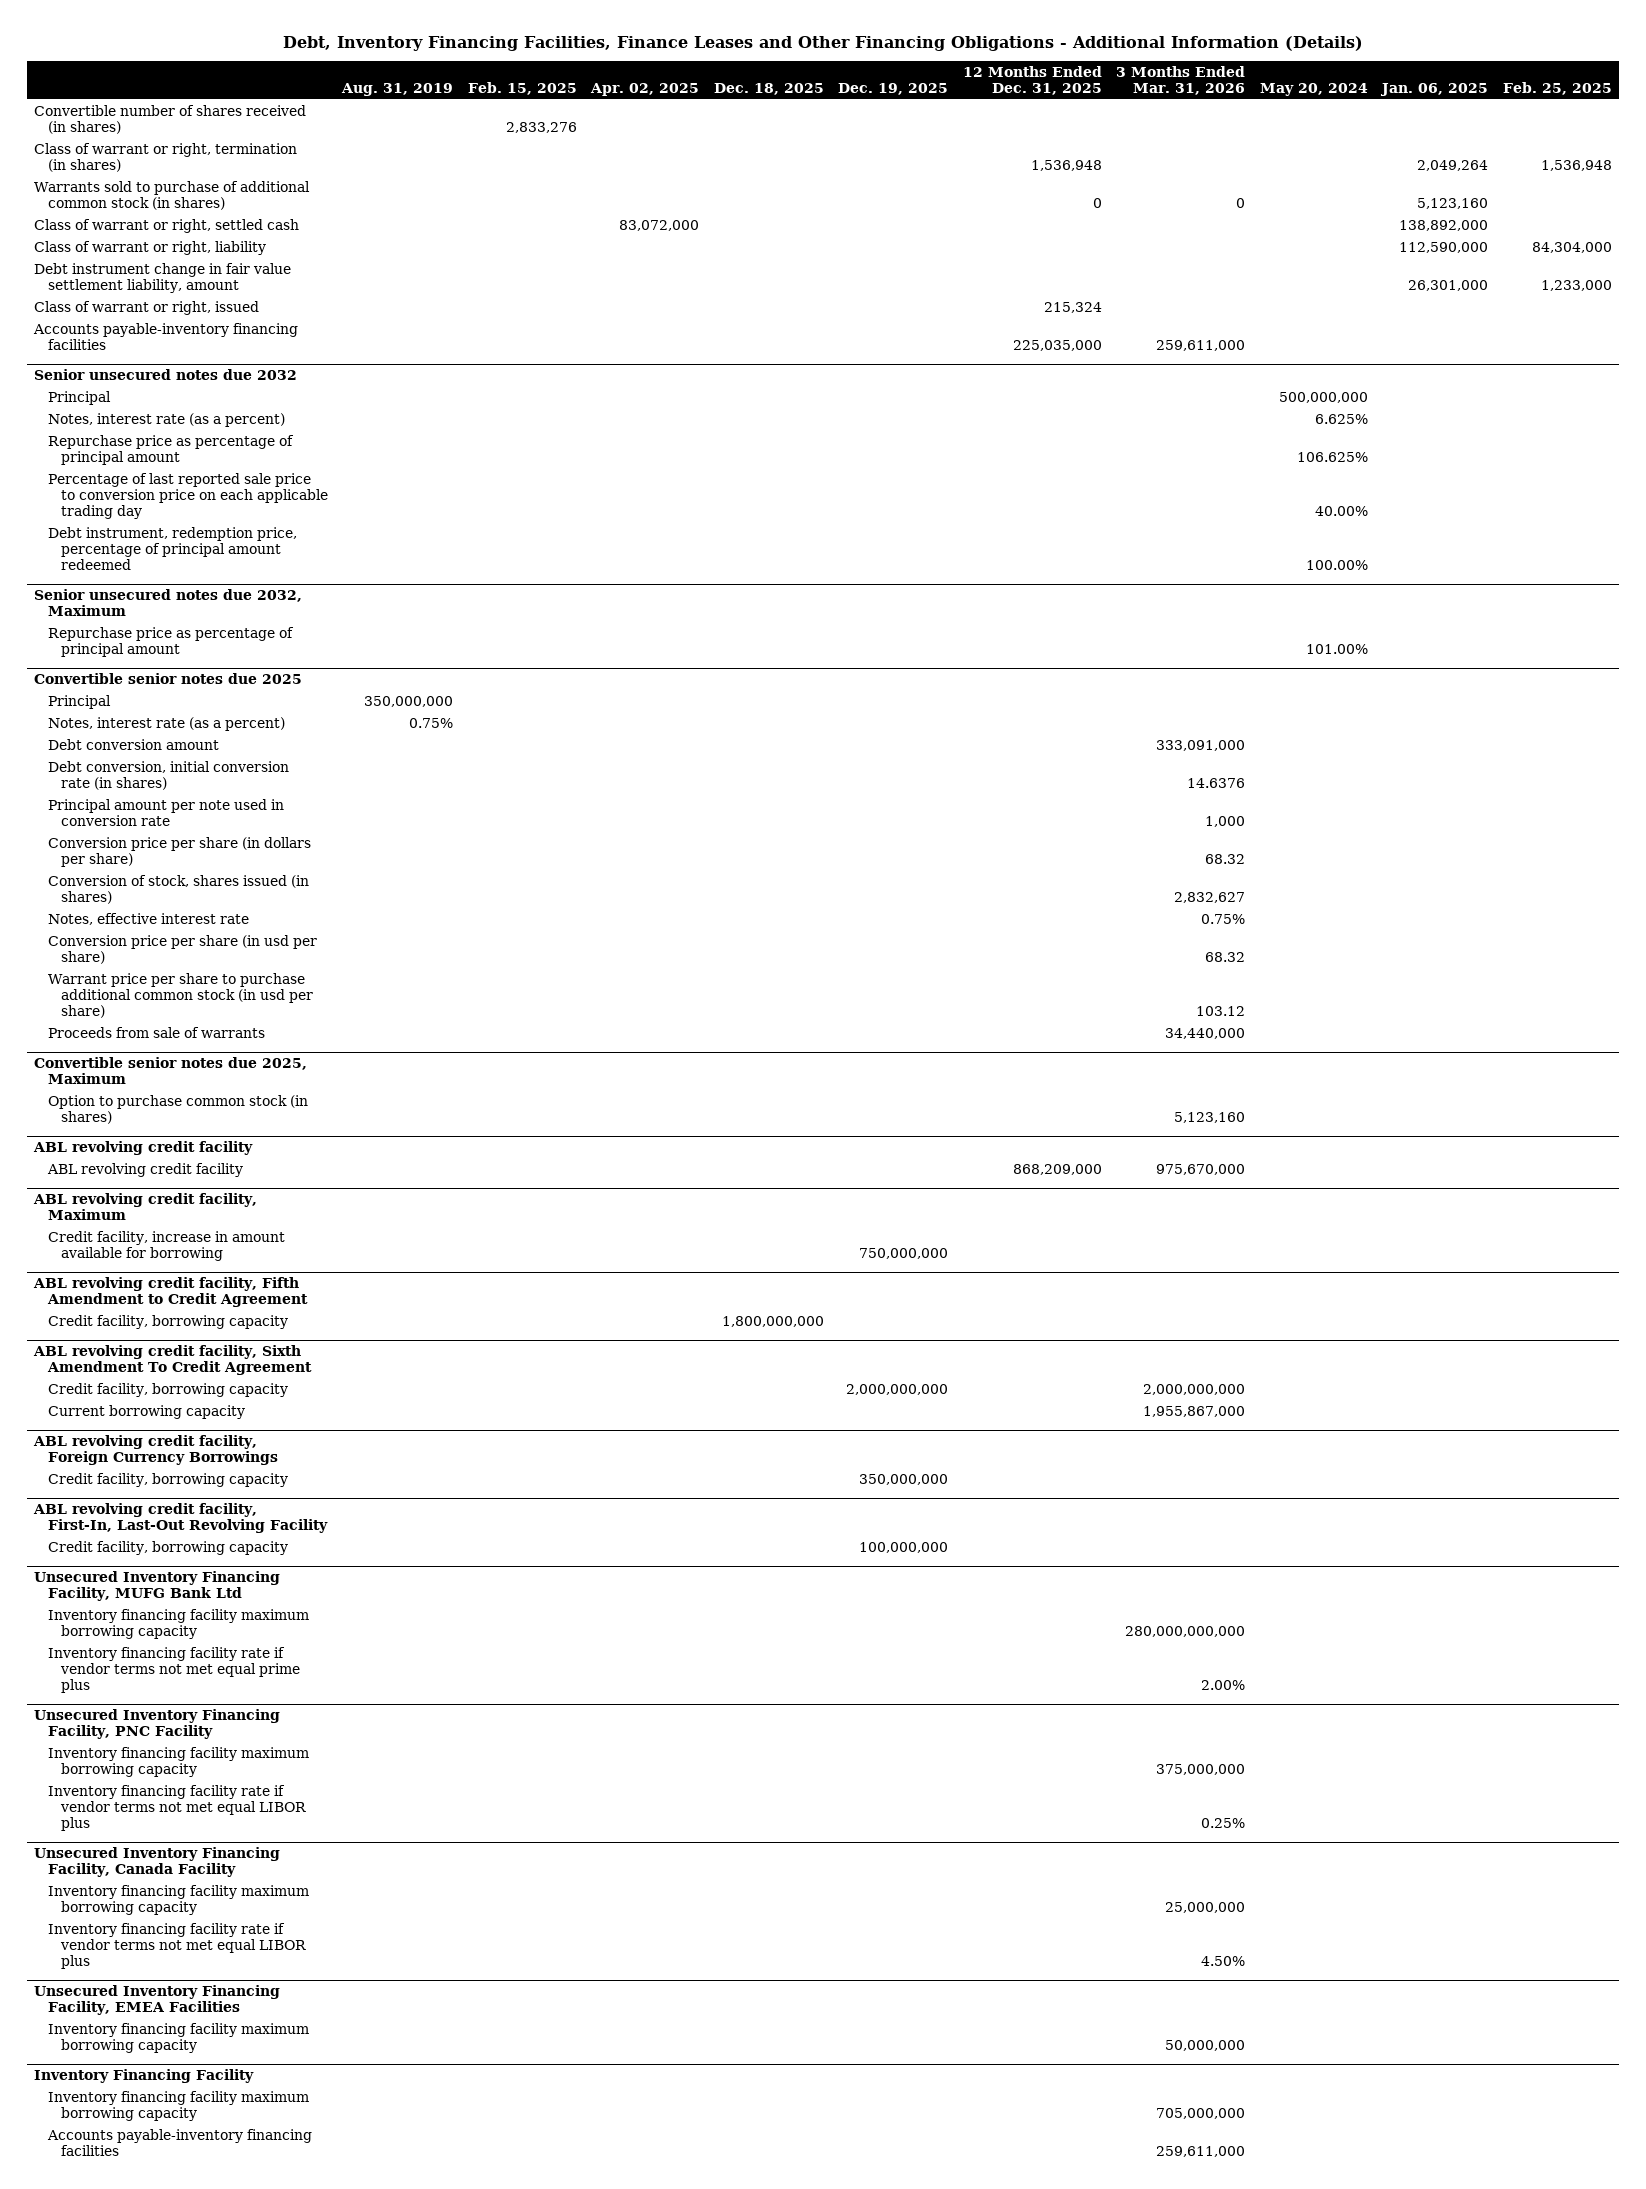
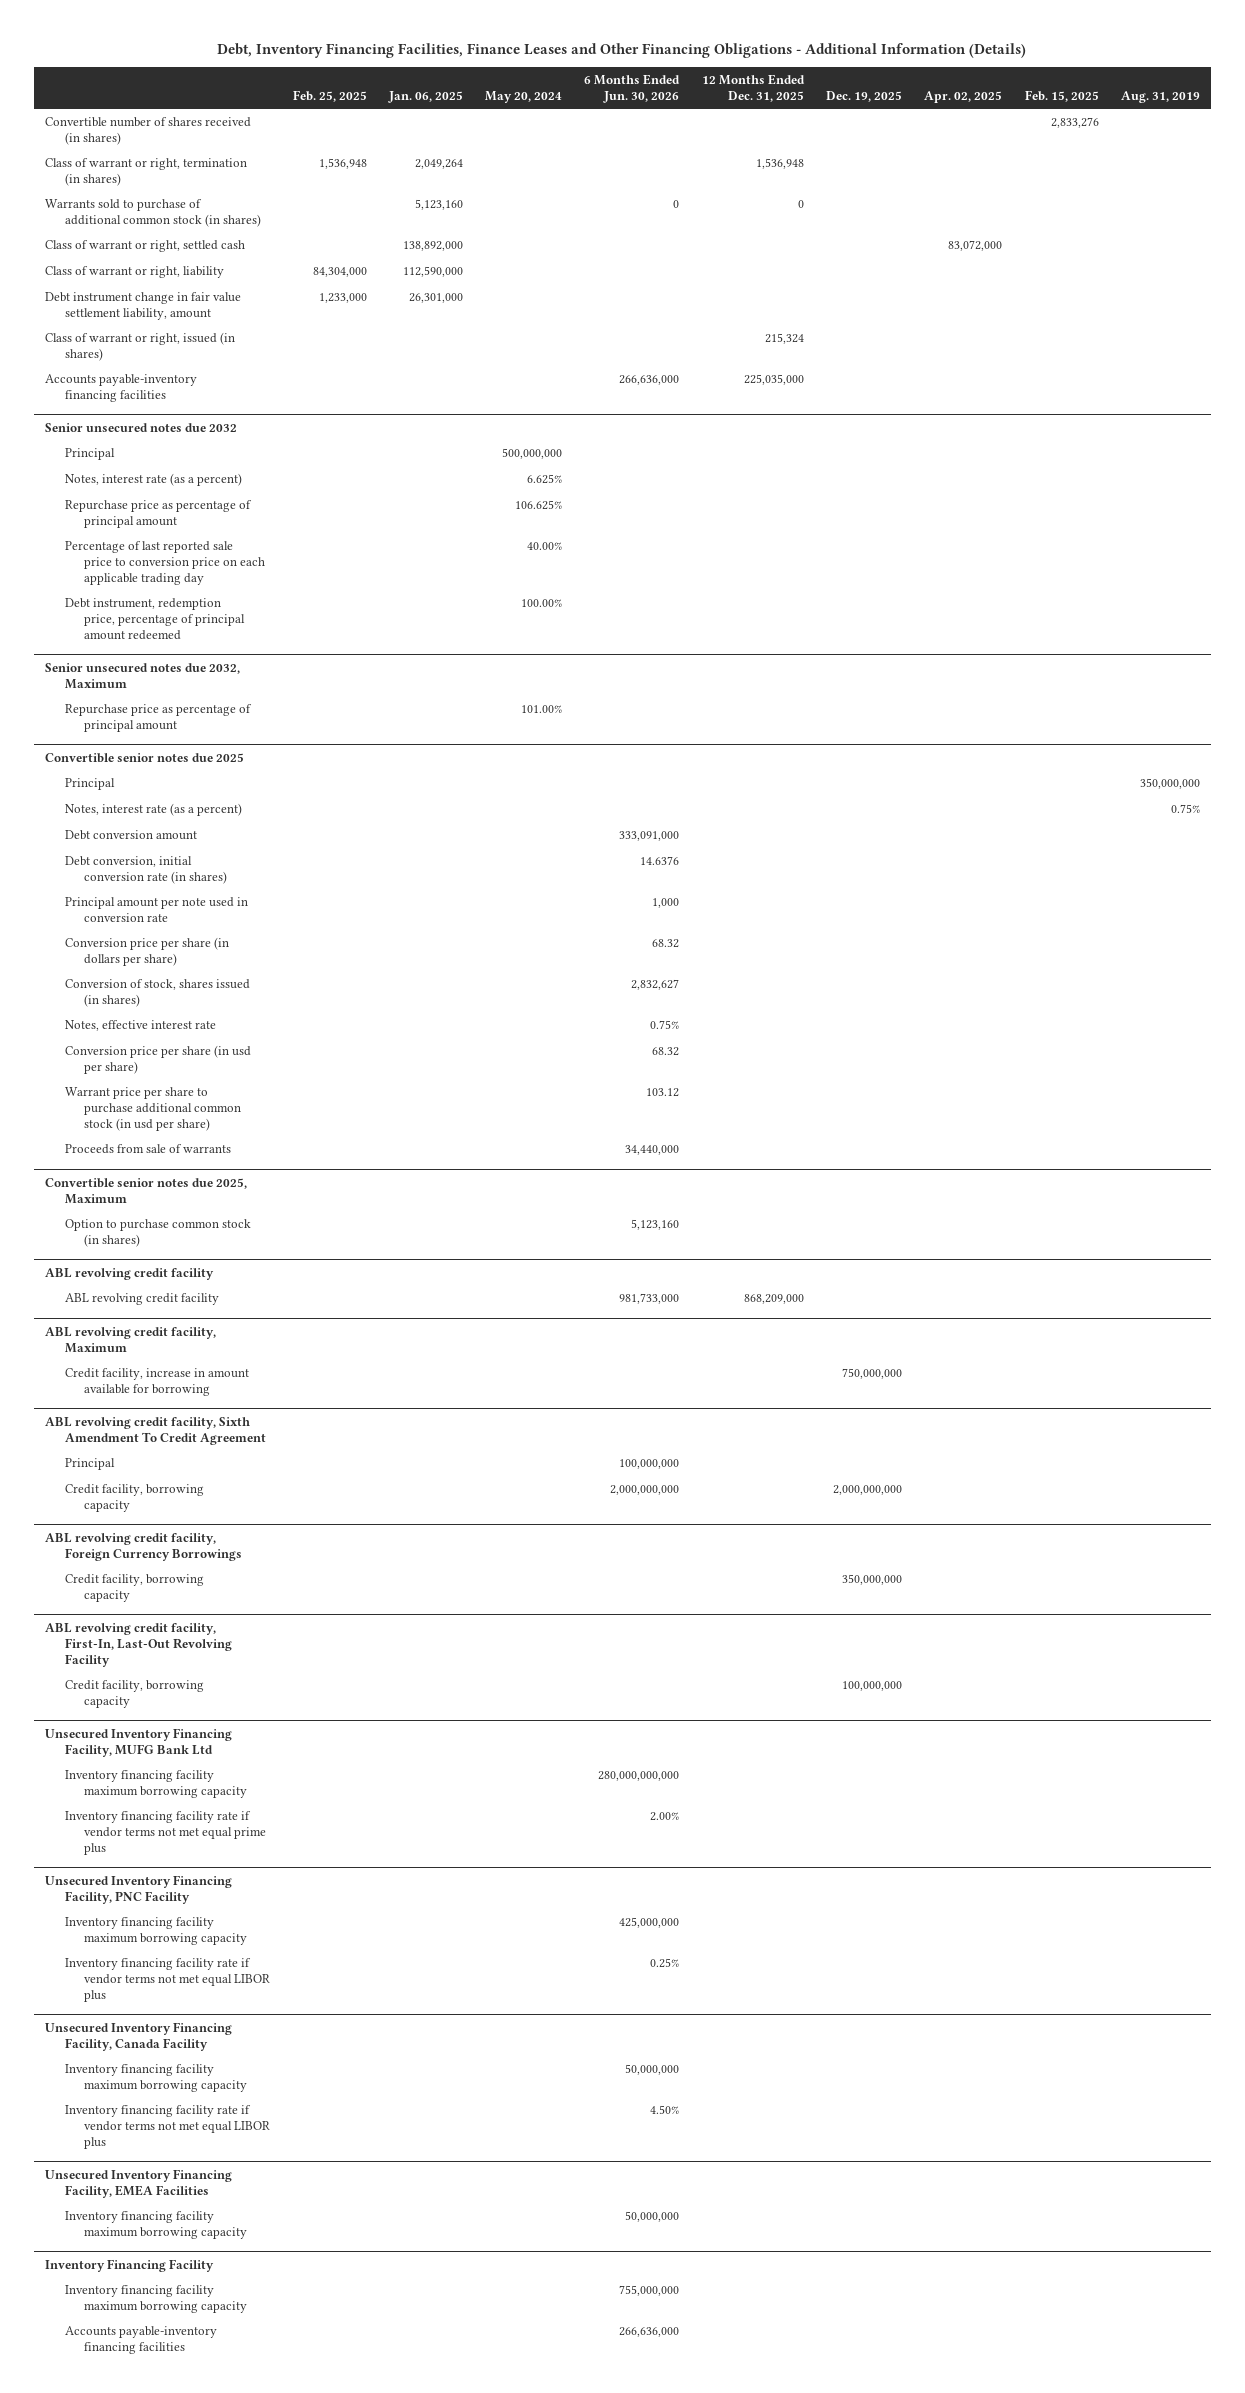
[713,82,824,95] Dec. 18, 2025 -> none
[1116,65,1246,95] 3 Months Ended Mar. 31, 2026 -> none
none -> [584,74,681,103] 6 Months Ended Jun. 30, 2026
[34,300,260,315] Class of warrant or right, issued -> [44,332,235,361] Class of warrant or right, issued (in shares)
[33,1276,308,1307] ABL revolving credit facility, Fifth Amendment to Credit Agreement -> none
[47,1314,288,1329] Credit facility, borrowing capacity -> none
none -> [64,1458,115,1471] Principal
[47,1404,245,1419] Current borrowing capacity -> none

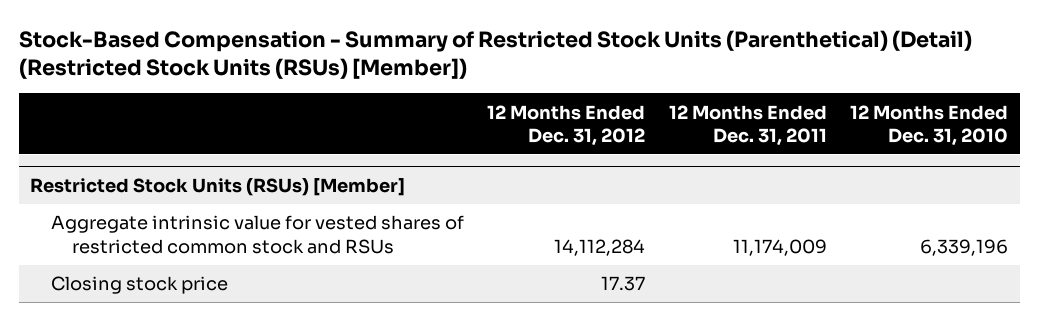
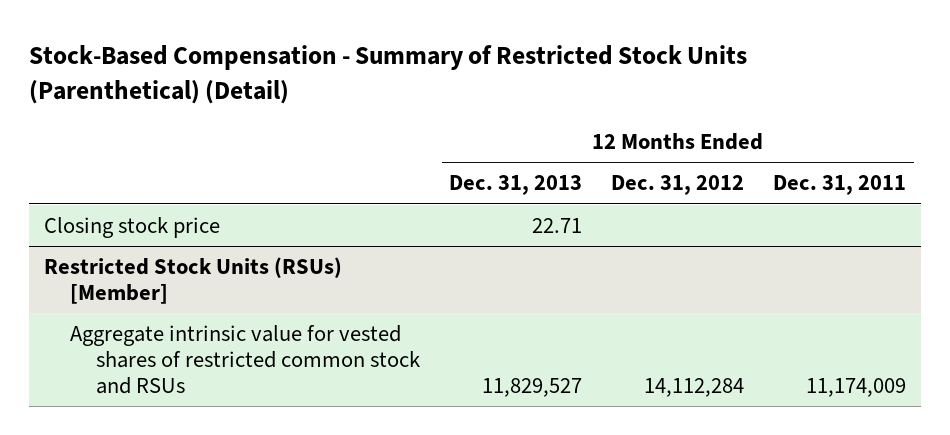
[18,29,972,80] Stock-Based Compensation - Summary of Restricted Stock Units (Parenthetical) (Detail) (Restricted Stock Units (RSUs) [Member]) -> [29,44,748,104] Stock-Based Compensation - Summary of Restricted Stock Units (Parenthetical) (Detail)
[849,104,1008,146] 12 Months Ended Dec. 31, 2010 -> none
none -> [449,175,583,196] Dec. 31, 2013
none -> [43,217,220,239] Closing stock price
[51,276,229,295] Closing stock price -> none

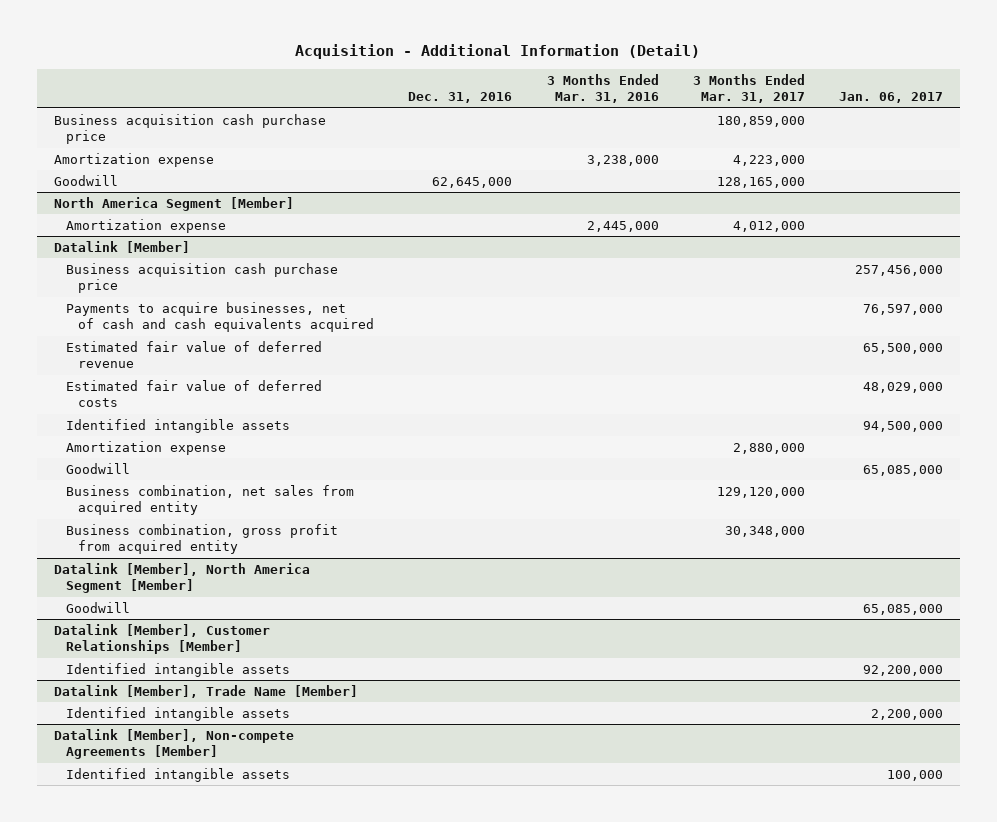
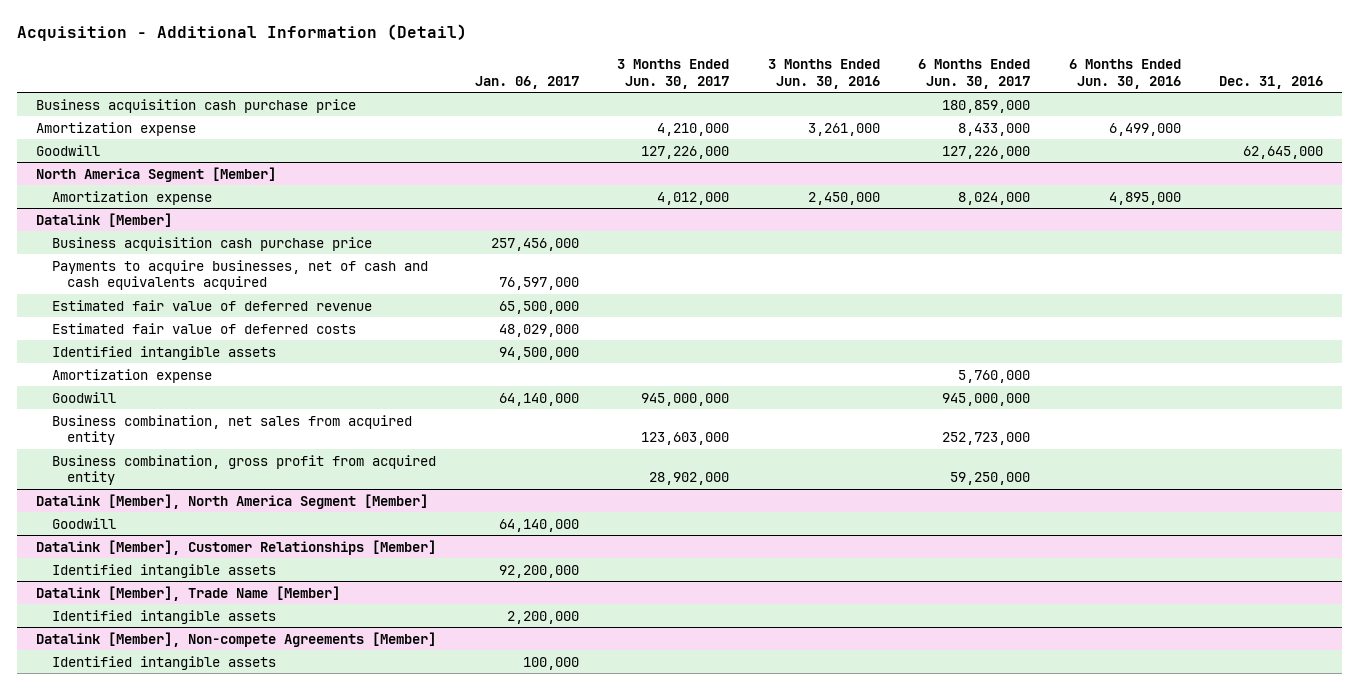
[546,73,659,104] 3 Months Ended Mar. 31, 2016 -> none
[692,73,805,104] 3 Months Ended Mar. 31, 2017 -> none
none -> [617,58,730,89] 3 Months Ended Jun. 30, 2017
none -> [767,58,880,89] 3 Months Ended Jun. 30, 2016
none -> [918,58,1031,89] 6 Months Ended Jun. 30, 2017
none -> [1068,58,1181,89] 6 Months Ended Jun. 30, 2016
[863,464,944,476] 65,085,000 -> [498,392,579,406] 64,140,000
[863,603,944,615] 65,085,000 -> [498,518,579,532] 64,140,000

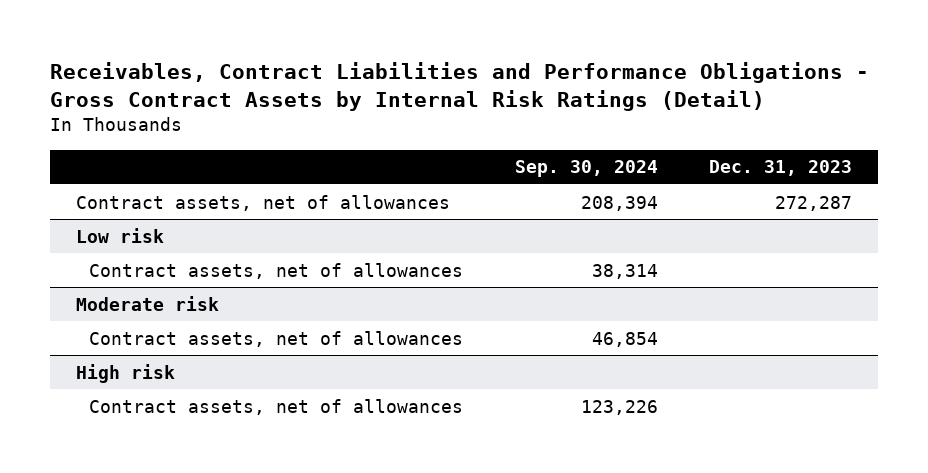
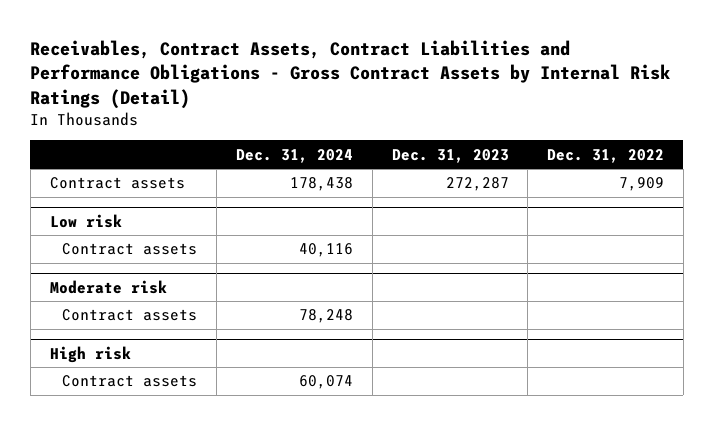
[50,61,870,111] Receivables, Contract Liabilities and Performance Obligations - Gross Contract Assets by Internal Risk Ratings (Detail) -> [30,39,671,109] Receivables, Contract Assets, Contract Liabilities and Performance Obligations - Gross Contract Assets by Internal Risk Ratings (Detail)
[514,160,658,178] Sep. 30, 2024 -> none
none -> [236,148,354,163] Dec. 31, 2024
none -> [547,148,665,163] Dec. 31, 2022
[75,194,450,211] Contract assets, net of allowances -> [49,177,185,190] Contract assets
[89,262,464,279] Contract assets, net of allowances -> none
none -> [62,243,198,256] Contract assets
[89,330,464,347] Contract assets, net of allowances -> none
none -> [62,309,198,322] Contract assets
[89,398,464,415] Contract assets, net of allowances -> none
none -> [62,375,198,388] Contract assets

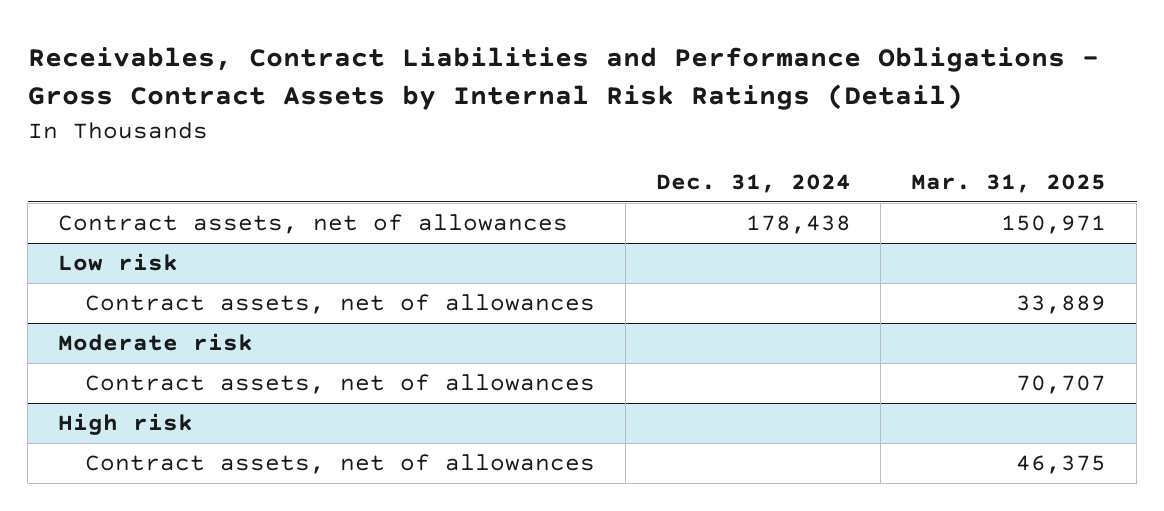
[30,39,671,109] Receivables, Contract Assets, Contract Liabilities and Performance Obligations - Gross Contract Assets by Internal Risk Ratings (Detail) -> [27,46,1099,111] Receivables, Contract Liabilities and Performance Obligations - Gross Contract Assets by Internal Risk Ratings (Detail)
[391,148,509,163] Dec. 31, 2023 -> none
[547,148,665,163] Dec. 31, 2022 -> none
none -> [911,174,1107,194] Mar. 31, 2025
[49,177,185,190] Contract assets -> [57,214,568,235] Contract assets, net of allowances
[62,243,198,256] Contract assets -> none
none -> [84,294,595,315] Contract assets, net of allowances
[62,309,198,322] Contract assets -> none
none -> [84,374,595,395] Contract assets, net of allowances
[62,375,198,388] Contract assets -> none
none -> [84,454,595,475] Contract assets, net of allowances

